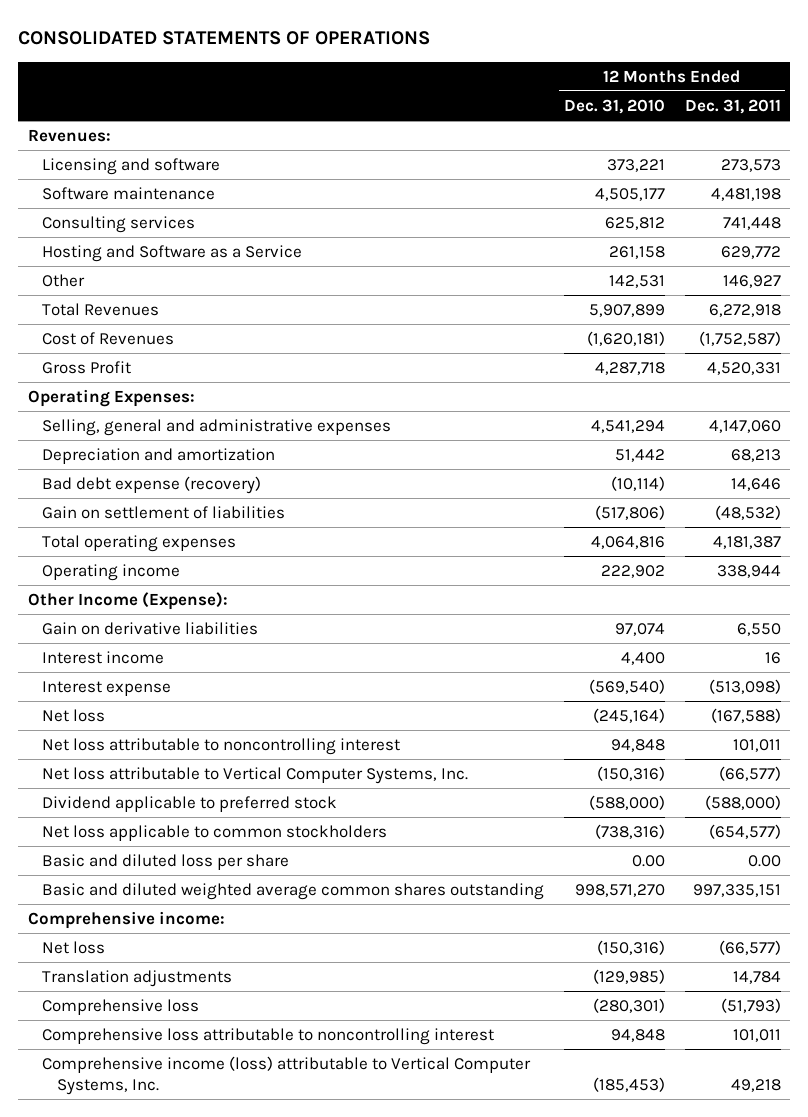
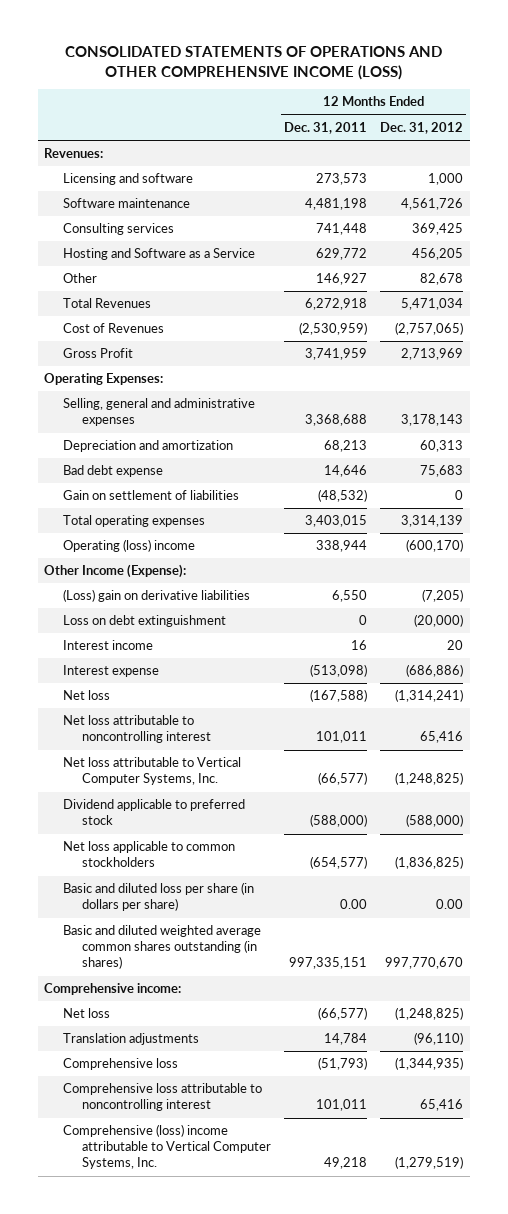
[17,31,430,46] CONSOLIDATED STATEMENTS OF OPERATIONS -> [64,46,442,80] CONSOLIDATED STATEMENTS OF OPERATIONS AND OTHER COMPREHENSIVE INCOME (LOSS)
[563,98,665,114] Dec. 31, 2010 -> none
none -> [380,121,464,134] Dec. 31, 2012
[698,331,781,347] (1,752,587) -> [299,322,368,336] (2,530,959)
[706,362,781,376] 4,520,331 -> [305,348,368,361] 3,741,959
[708,420,781,434] 4,147,060 -> [305,414,368,427] 3,368,688
[42,476,262,495] Bad debt expense (recovery) -> [63,465,164,478] Bad debt expense
[712,536,781,550] 4,181,387 -> [305,515,368,528] 3,403,015
[42,564,181,582] Operating income -> [63,539,196,553] Operating (loss) income
[42,622,259,636] Gain on derivative liabilities -> [63,589,251,603] (Loss) gain on derivative liabilities
none -> [63,615,227,628] Loss on debt extinguishment
[42,854,290,871] Basic and diluted loss per share -> [63,882,255,912] Basic and diluted loss per share (in dollars per share)
[42,883,545,901] Basic and diluted weighted average common shares outstanding -> [63,925,262,970] Basic and diluted weighted average common shares outstanding (in shares)
[42,1056,532,1095] Comprehensive income (loss) attributable to Vertical Computer Systems, Inc. -> [63,1124,272,1170] Comprehensive (loss) income attributable to Vertical Computer Systems, Inc.

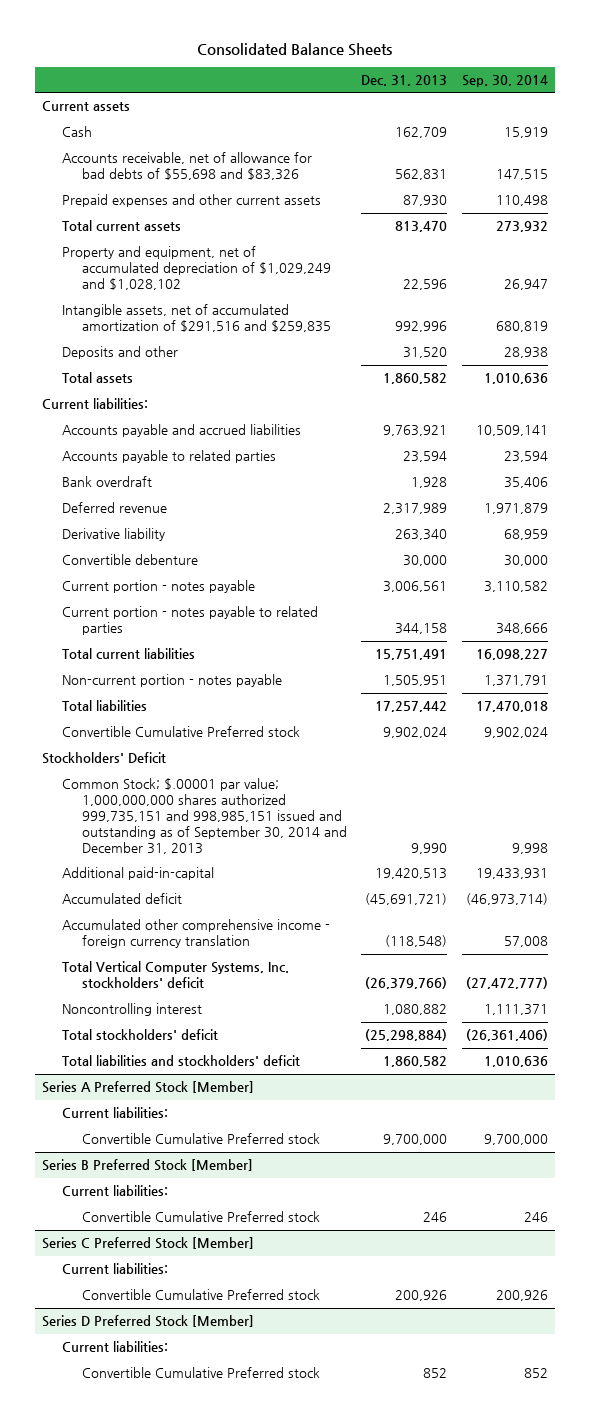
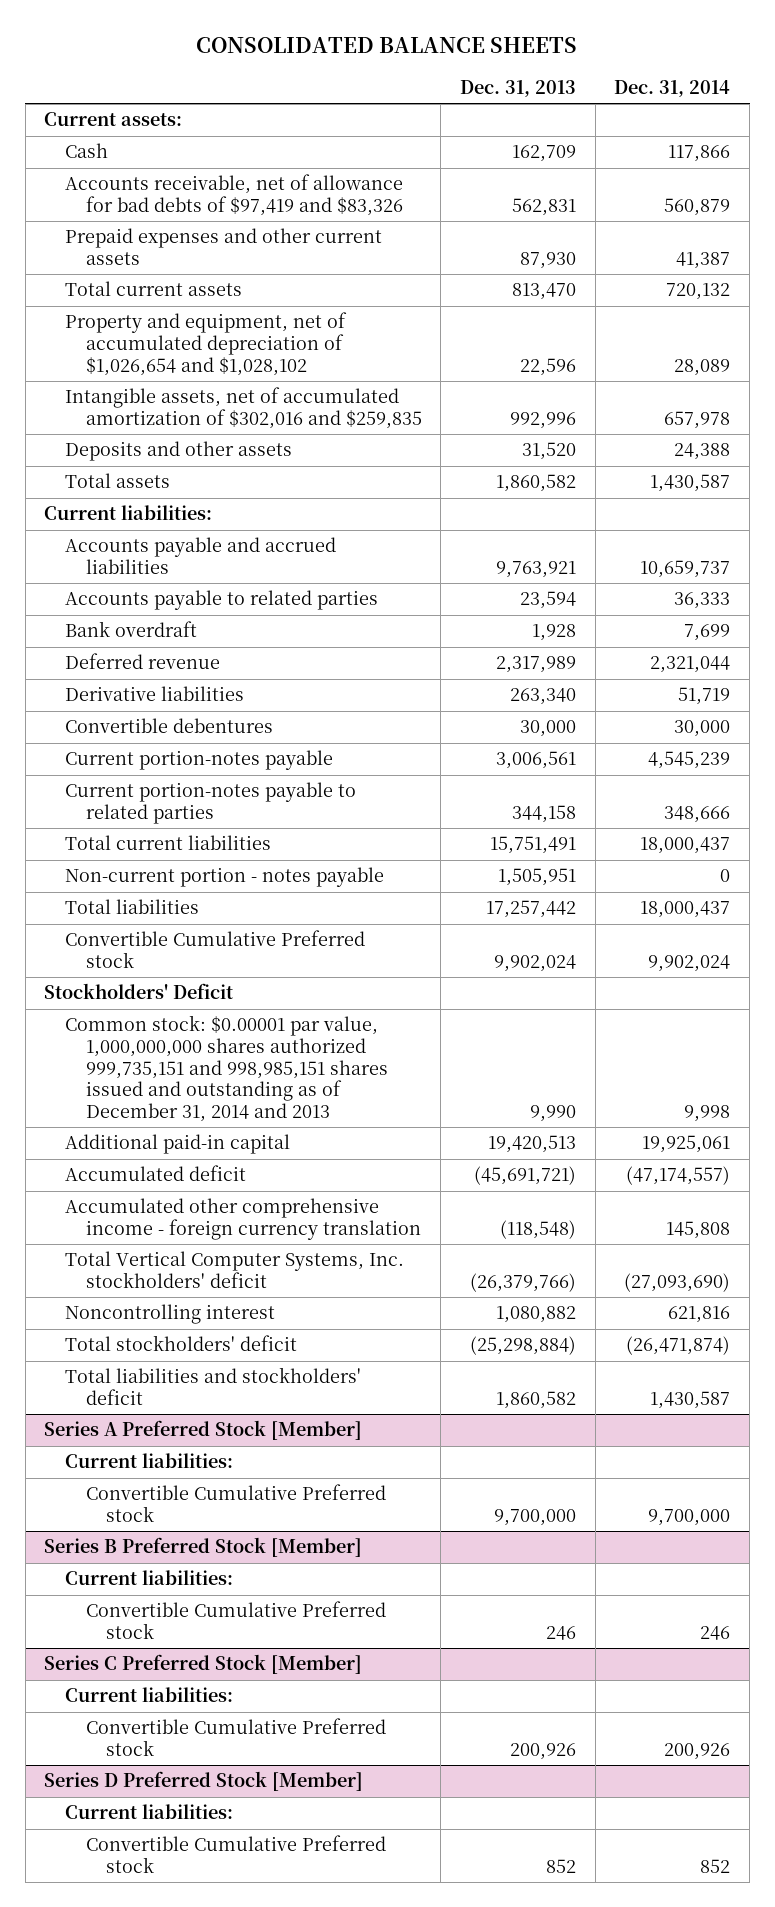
[196,43,392,57] Consolidated Balance Sheets -> [196,37,578,54] CONSOLIDATED BALANCE SHEETS
[461,74,548,87] Sep. 30, 2014 -> none
none -> [614,80,731,98] Dec. 31, 2014
[42,101,131,112] Current assets -> [44,112,183,127] Current assets:
[61,152,312,181] Accounts receivable, net of allowance for bad debts of $55,698 and $83,326 -> [64,174,403,217] Accounts receivable, net of allowance for bad debts of $97,419 and $83,326
[61,246,331,291] Property and equipment, net of accumulated depreciation of $1,029,249 and $1,028,102 -> [64,312,347,376] Property and equipment, net of accumulated depreciation of $1,026,654 and $1,028,102
[61,304,331,333] Intangible assets, net of accumulated amortization of $291,516 and $259,835 -> [64,387,422,430] Intangible assets, net of accumulated amortization of $302,016 and $259,835
[61,346,178,360] Deposits and other -> [64,441,292,462] Deposits and other assets
[61,528,165,542] Derivative liability -> [64,686,244,702] Derivative liabilities
[61,554,198,566] Convertible debenture -> [64,718,273,734] Convertible debentures
[61,580,255,594] Current portion - notes payable -> [64,750,333,771] Current portion-notes payable
[61,606,318,636] Current portion - notes payable to related parties -> [64,782,356,825] Current portion-notes payable to related parties
[61,778,347,854] Common Stock; $.00001 par value; 1,000,000,000 shares authorized 999,735,151 and 998,985,151 issued and outstanding as of September 30, 2014 and December 31, 2013 -> [64,1015,388,1123] Common stock: $0.00001 par value, 1,000,000,000 shares authorized 999,735,151 and 998,985,151 shares issued and outstanding as of December 31, 2014 and 2013
[61,867,214,881] Additional paid-in-capital -> [64,1134,290,1155] Additional paid-in capital

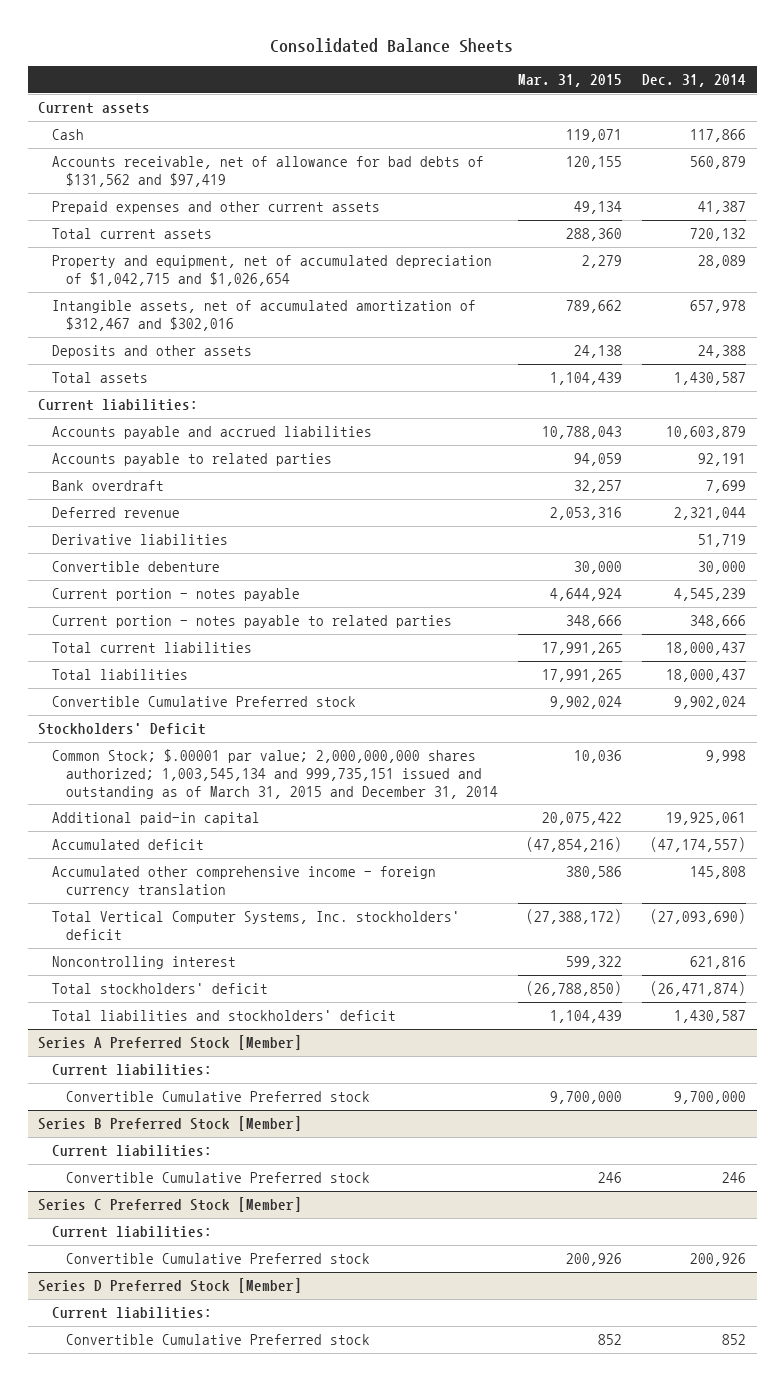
[196,37,578,54] CONSOLIDATED BALANCE SHEETS -> [270,37,514,53] Consolidated Balance Sheets
[459,80,576,98] Dec. 31, 2013 -> none
none -> [518,74,623,88] Mar. 31, 2015
[44,112,183,127] Current assets: -> [37,102,150,115] Current assets
[64,174,403,217] Accounts receivable, net of allowance for bad debts of $97,419 and $83,326 -> [51,156,484,188] Accounts receivable, net of allowance for bad debts of $131,562 and $97,419
[64,312,347,376] Property and equipment, net of accumulated depreciation of $1,026,654 and $1,028,102 -> [51,255,492,287] Property and equipment, net of accumulated depreciation of $1,042,715 and $1,026,654
[64,387,422,430] Intangible assets, net of accumulated amortization of $302,016 and $259,835 -> [51,300,476,332] Intangible assets, net of accumulated amortization of $312,467 and $302,016
[640,560,731,579] 10,659,737 -> [666,426,747,440] 10,603,879
[674,592,731,610] 36,333 -> [698,453,747,467] 92,191
[64,718,273,734] Convertible debentures -> [51,561,220,573] Convertible debenture
[64,750,333,771] Current portion-notes payable -> [51,588,300,602] Current portion - notes payable
[64,782,356,825] Current portion-notes payable to related parties -> [51,615,452,629] Current portion - notes payable to related parties
[64,867,384,888] Non-current portion - notes payable -> none
[64,1015,388,1123] Common stock: $0.00001 par value, 1,000,000,000 shares authorized 999,735,151 and 998,985,151 shares issued and outstanding as of December 31, 2014 and 2013 -> [51,749,498,799] Common Stock; $.00001 par value; 2,000,000,000 shares authorized; 1,003,545,134 and 999,735,151 issued and outstanding as of March 31, 2015 and December 31, 2014

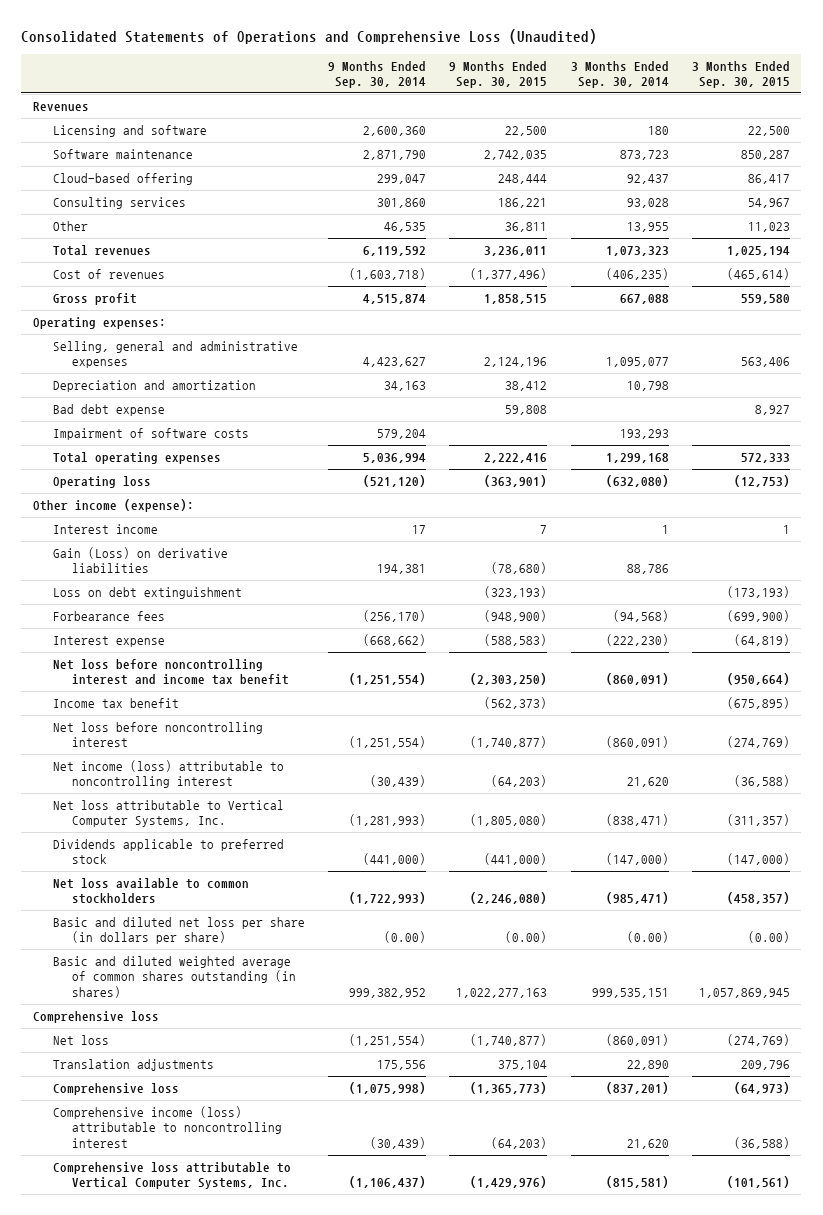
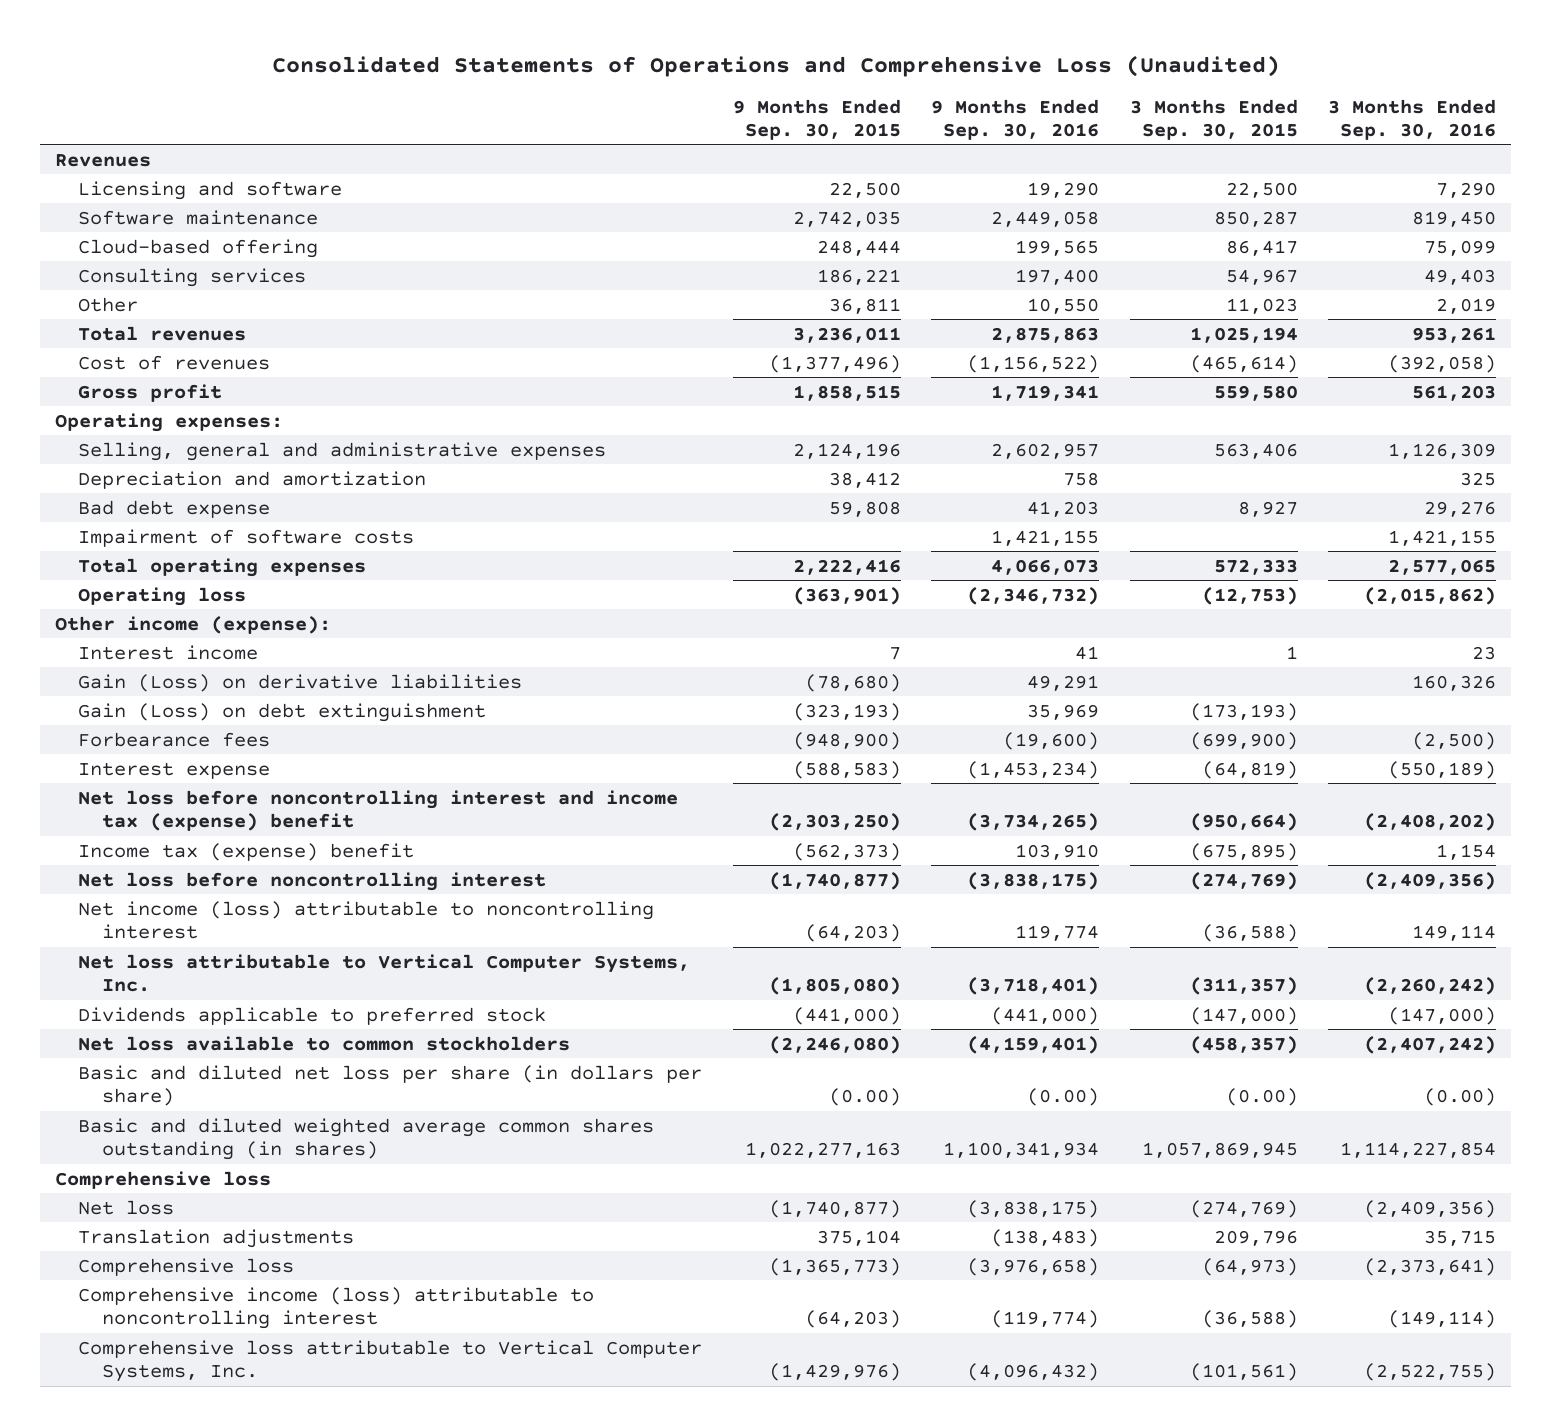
[327,60,426,89] 9 Months Ended Sep. 30, 2014 -> none
[570,60,669,89] 3 Months Ended Sep. 30, 2014 -> none
none -> [931,98,1100,140] 9 Months Ended Sep. 30, 2016
none -> [1327,98,1496,140] 3 Months Ended Sep. 30, 2016
[52,586,242,599] Loss on debt extinguishment -> [78,702,487,722] Gain (Loss) on debt extinguishment
[52,658,290,686] Net loss before noncontrolling interest and income tax benefit -> [78,789,679,831] Net loss before noncontrolling interest and income tax (expense) benefit
[52,697,179,708] Income tax benefit -> [78,842,415,861] Income tax (expense) benefit
[52,955,297,998] Basic and diluted weighted average of common shares outstanding (in shares) -> [78,1117,655,1160] Basic and diluted weighted average common shares outstanding (in shares)

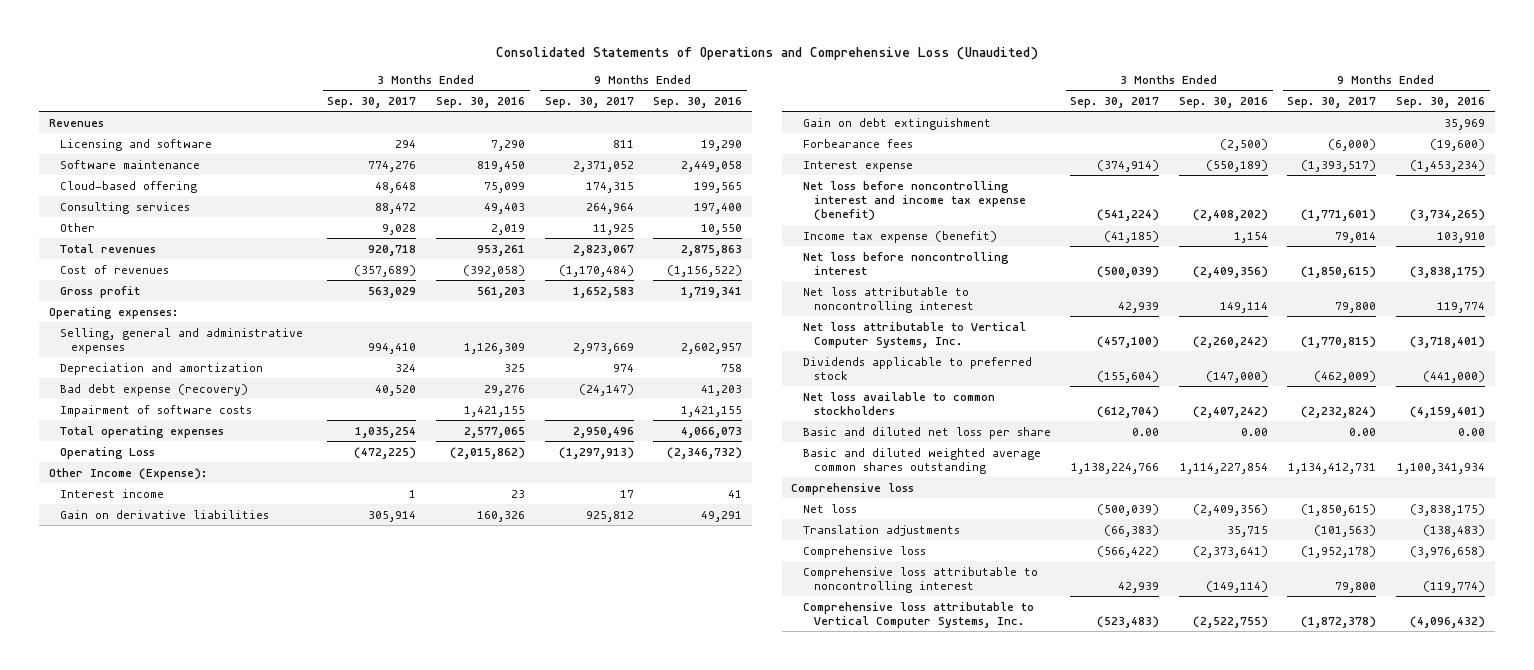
[732,98,901,140] 9 Months Ended Sep. 30, 2015 -> none
[1129,98,1298,140] 3 Months Ended Sep. 30, 2015 -> none
none -> [327,96,417,108] Sep. 30, 2017
none -> [544,96,634,108] Sep. 30, 2017
[78,499,271,518] Bad debt expense -> [59,383,248,396] Bad debt expense (recovery)
[78,586,247,606] Operating loss -> [59,446,155,459] Operating Loss
[55,615,332,634] Other income (expense): -> [48,467,207,480] Other Income (Expense):
[78,673,523,692] Gain (Loss) on derivative liabilities -> [59,509,269,519] Gain on derivative liabilities
[78,702,487,722] Gain (Loss) on debt extinguishment -> [802,117,991,130] Gain on debt extinguishment
[78,789,679,831] Net loss before noncontrolling interest and income tax (expense) benefit -> [802,180,1027,222] Net loss before noncontrolling interest and income tax expense (benefit)
[78,842,415,861] Income tax (expense) benefit -> [802,230,997,243] Income tax expense (benefit)
[78,900,655,939] Net income (loss) attributable to noncontrolling interest -> [802,286,975,314] Net loss attributable to noncontrolling interest
[78,1064,703,1106] Basic and diluted net loss per share (in dollars per share) -> [802,426,1051,439] Basic and diluted net loss per share
[1027,1087,1100,1106] (0.00) -> [1458,427,1486,436] 0.00
[1423,1087,1496,1106] (0.00) -> [1240,427,1268,436] 0.00
[78,1117,655,1160] Basic and diluted weighted average common shares outstanding (in shares) -> [802,447,1041,475] Basic and diluted weighted average common shares outstanding
[78,1286,595,1329] Comprehensive income (loss) attributable to noncontrolling interest -> [802,566,1038,594] Comprehensive loss attributable to noncontrolling interest

